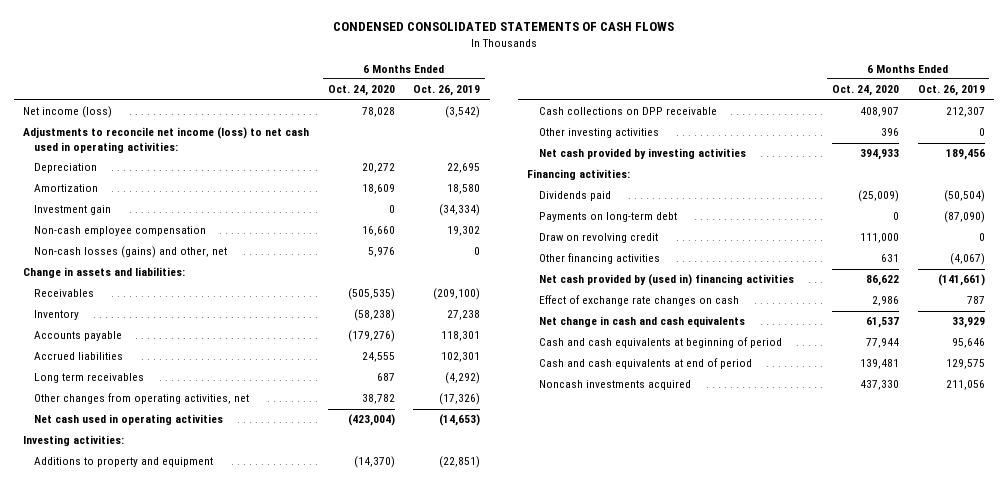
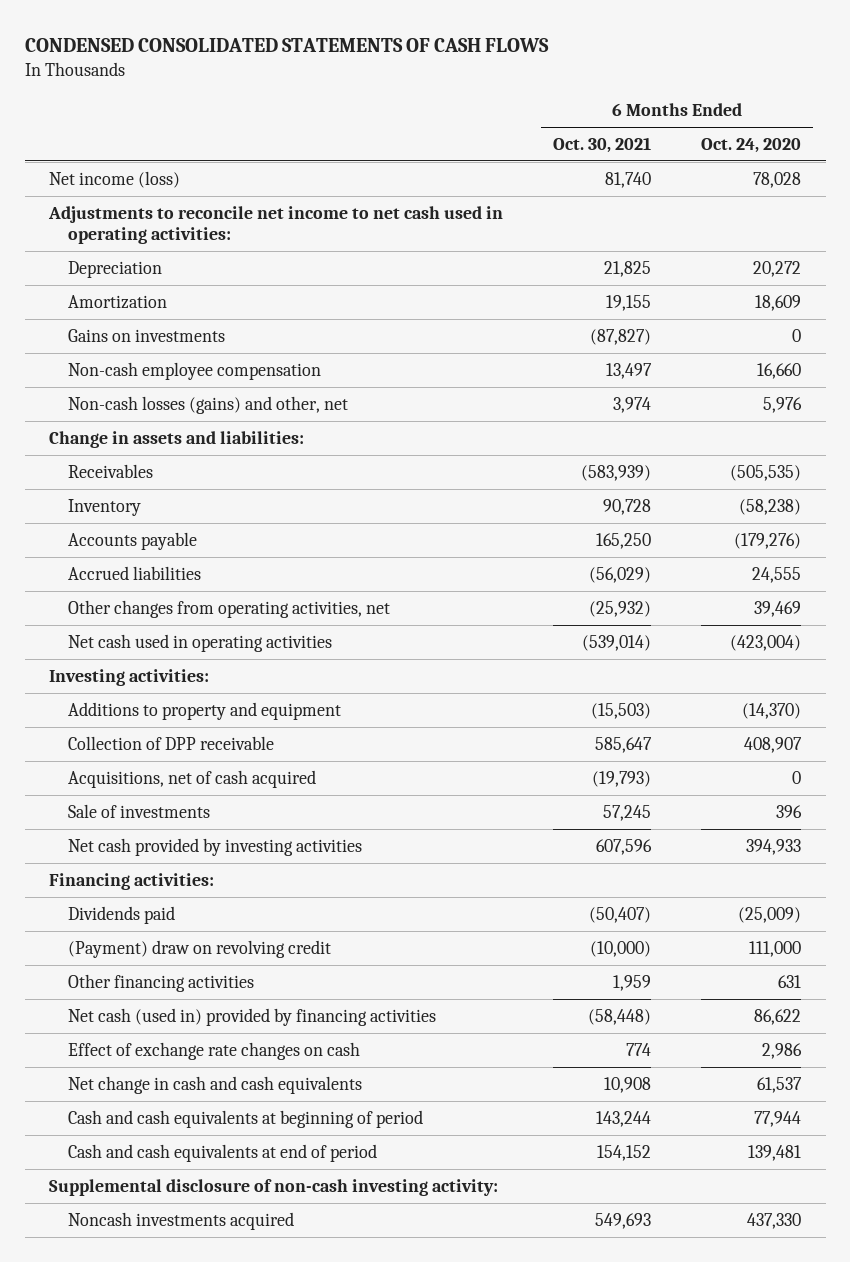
[413,85,481,97] Oct. 26, 2019 -> none
none -> [553,136,652,153] Oct. 30, 2021
[22,127,309,154] Adjustments to reconcile net income (loss) to net cash used in operating activities: -> [48,205,504,245] Adjustments to reconcile net income to net cash used in operating activities:
[34,205,112,216] Investment gain -> [68,328,226,342] Gains on investments
[34,373,145,384] Long term receivables -> none
[361,394,395,405] 38,782 -> [753,600,801,617] 39,469
[538,107,717,116] Cash collections on DPP receivable -> [68,735,275,750] Collection of DPP receivable
none -> [68,769,317,788] Acquisitions, net of cash acquired
[538,128,659,139] Other investing activities -> [68,803,211,818] Sale of investments
[538,212,677,223] Payments on long-term debt -> none
[538,233,658,244] Draw on revolving credit -> [68,939,332,958] (Payment) draw on revolving credit
[538,274,794,287] Net cash provided by (used in) financing activities -> [68,1007,437,1026] Net cash (used in) provided by financing activities
none -> [49,1178,499,1196] Supplemental disclosure of non-cash investing activity:

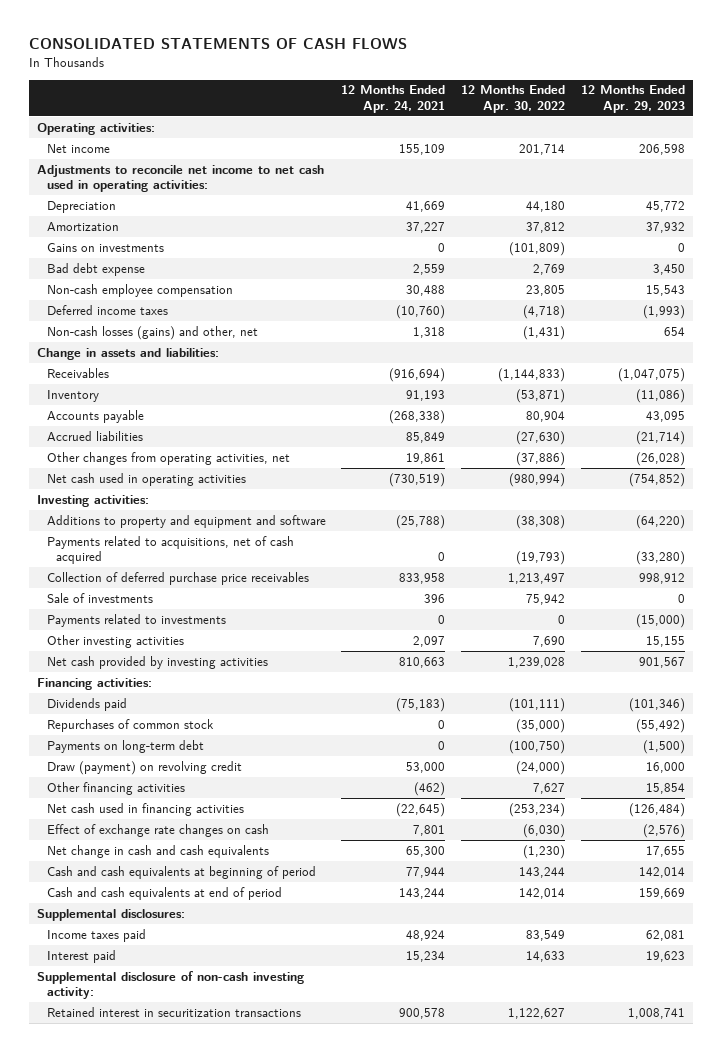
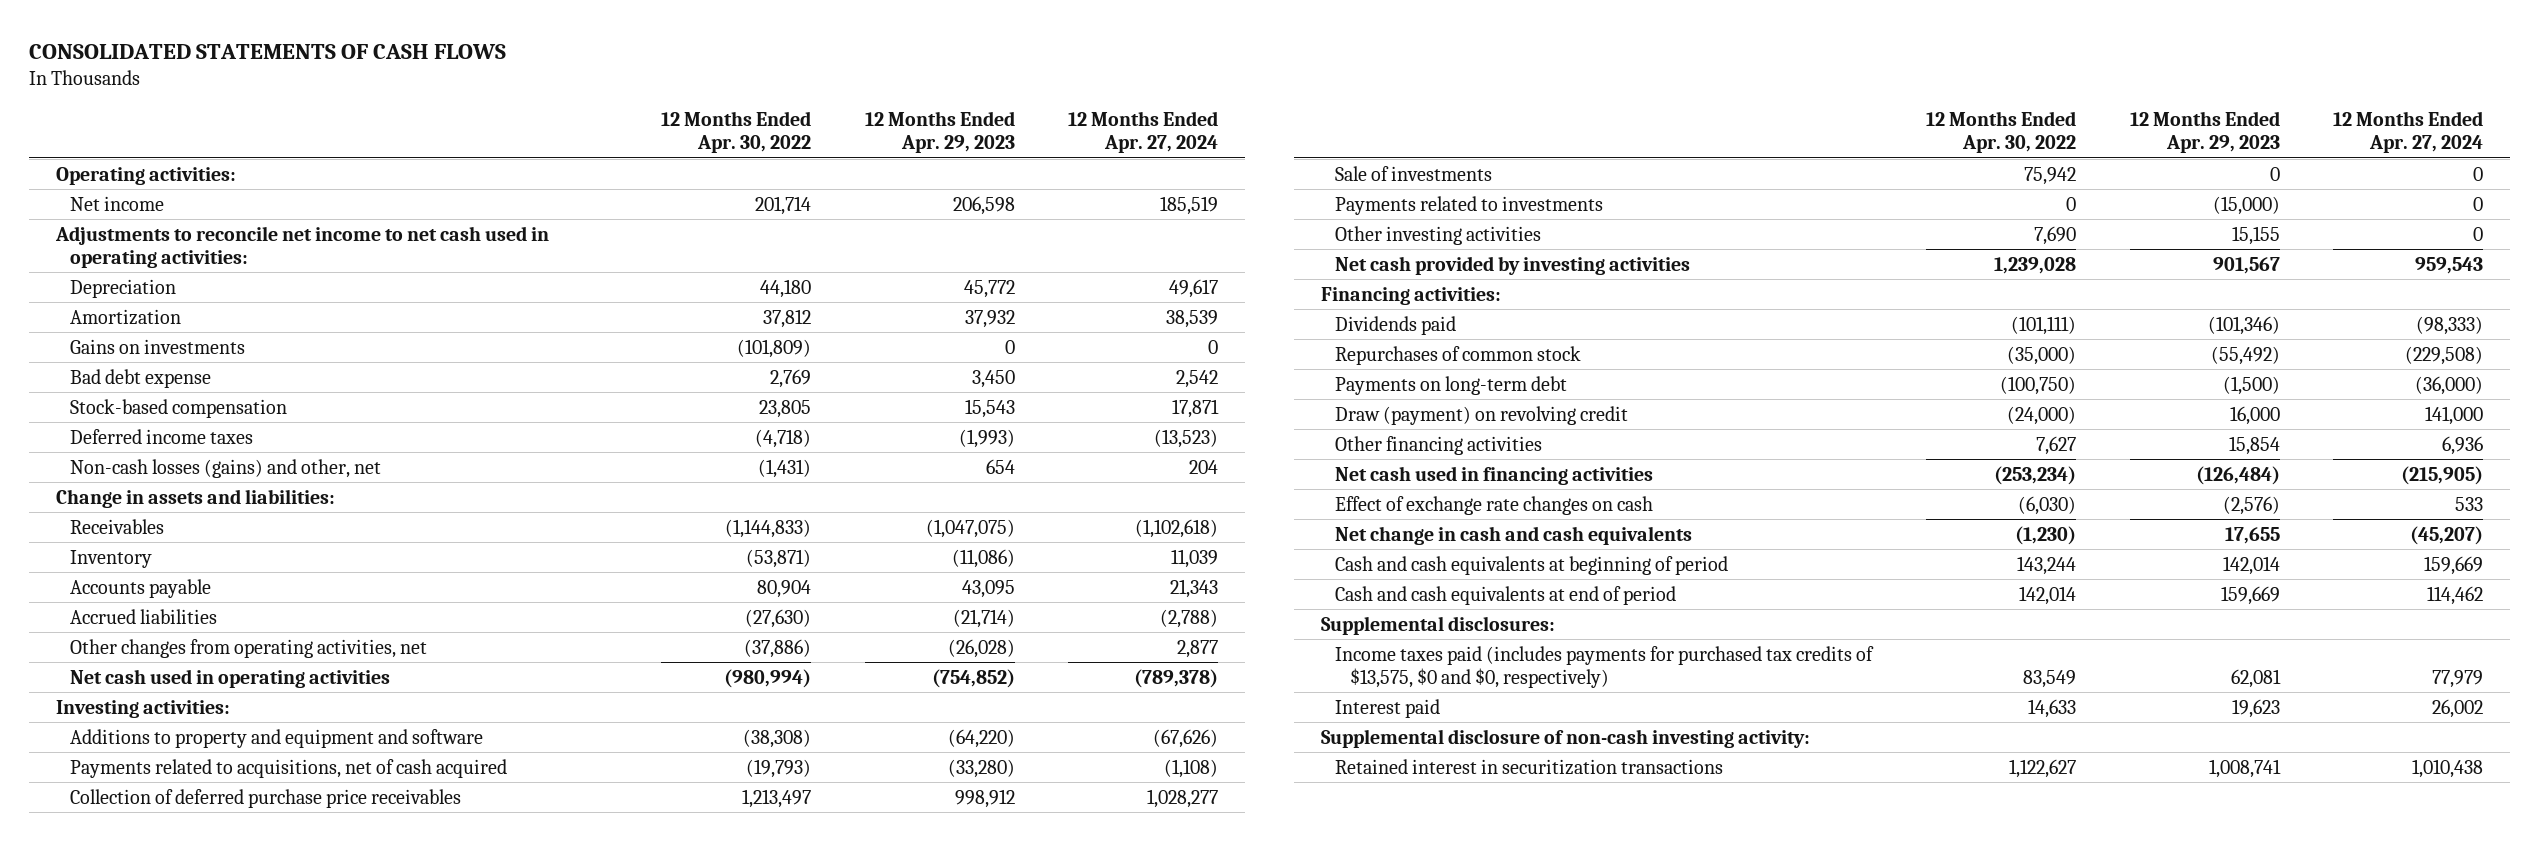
[341,85,446,114] 12 Months Ended Apr. 24, 2021 -> none
none -> [1068,111,1219,154] 12 Months Ended Apr. 27, 2024
[46,283,233,297] Non-cash employee compensation -> [70,398,288,418] Stock-based compensation
[46,928,146,942] Income taxes paid -> [1335,645,1875,688] Income taxes paid (includes payments for purchased tax credits of $13,575, $0 and $0, respectively)

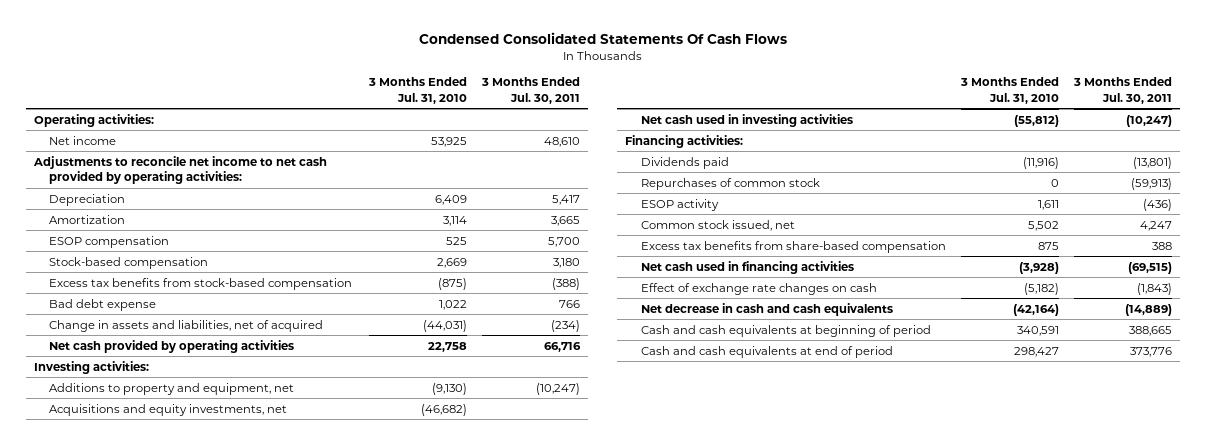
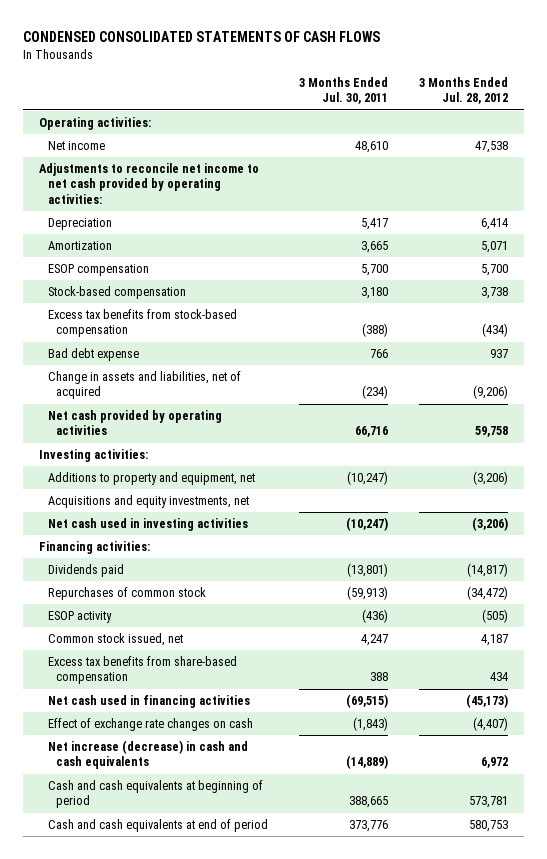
[418,32,787,45] Condensed Consolidated Statements Of Cash Flows -> [23,31,381,43] CONDENSED CONSOLIDATED STATEMENTS OF CASH FLOWS
[368,77,468,104] 3 Months Ended Jul. 31, 2010 -> none
none -> [418,76,508,105] 3 Months Ended Jul. 28, 2012
[640,302,893,316] Net decrease in cash and cash equivalents -> [47,739,248,770] Net increase (decrease) in cash and cash equivalents

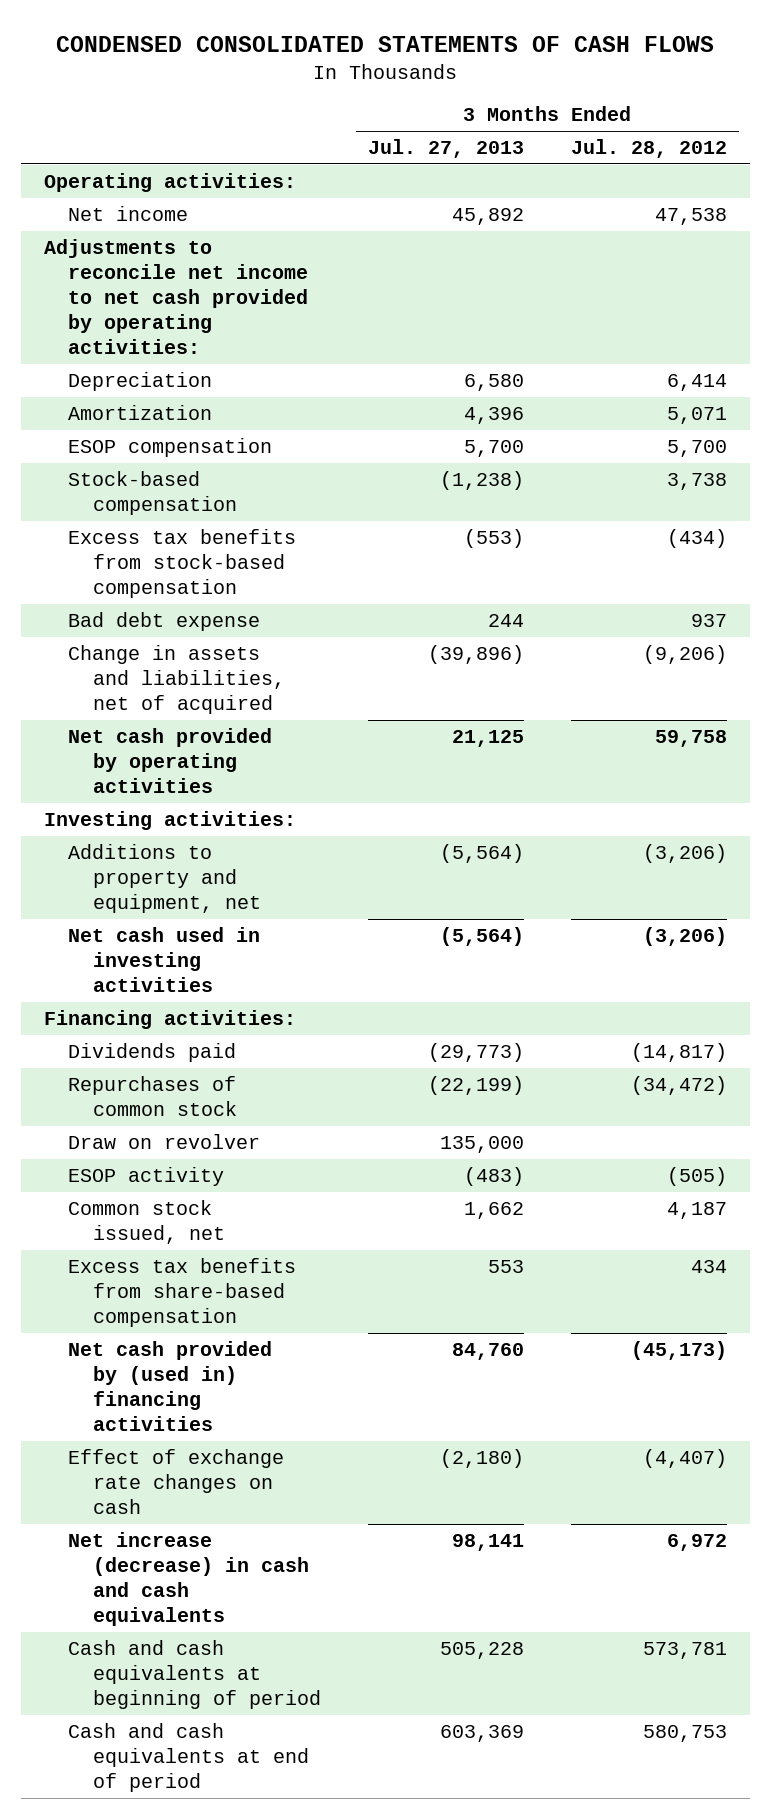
[298,76,388,105] 3 Months Ended Jul. 30, 2011 -> none
none -> [367,139,524,159] Jul. 27, 2013
[47,494,249,508] Acquisitions and equity investments, net -> none
none -> [68,1133,261,1149] Draw on revolver
[47,694,250,708] Net cash used in financing activities -> [68,1340,273,1432] Net cash provided by (used in) financing activities

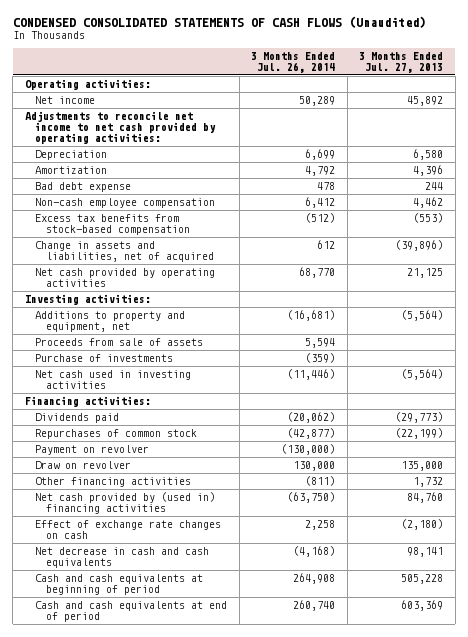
[56,35,715,52] CONDENSED CONSOLIDATED STATEMENTS OF CASH FLOWS -> [12,15,426,28] CONDENSED CONSOLIDATED STATEMENTS OF CASH FLOWS (Unaudited)
[570,139,727,159] Jul. 28, 2012 -> none
none -> [251,51,336,73] 3 Months Ended Jul. 26, 2014
[68,437,273,457] ESOP compensation -> none
[68,470,237,515] Stock-based compensation -> none
none -> [35,198,216,209] Non-cash employee compensation
[68,528,297,599] Excess tax benefits from stock-based compensation -> [35,214,191,236] Excess tax benefits from stock-based compensation
none -> [35,338,204,347] Proceeds from sale of assets
none -> [35,354,174,363] Purchase of investments
none -> [35,445,150,456] Payment on revolver
[68,1166,225,1186] ESOP activity -> none
[68,1199,225,1244] Common stock issued, net -> none
[68,1257,297,1328] Excess tax benefits from share-based compensation -> none
none -> [35,477,192,488] Other financing activities
[68,1531,309,1627] Net increase (decrease) in cash and cash equivalents -> [35,547,210,569] Net decrease in cash and cash equivalents

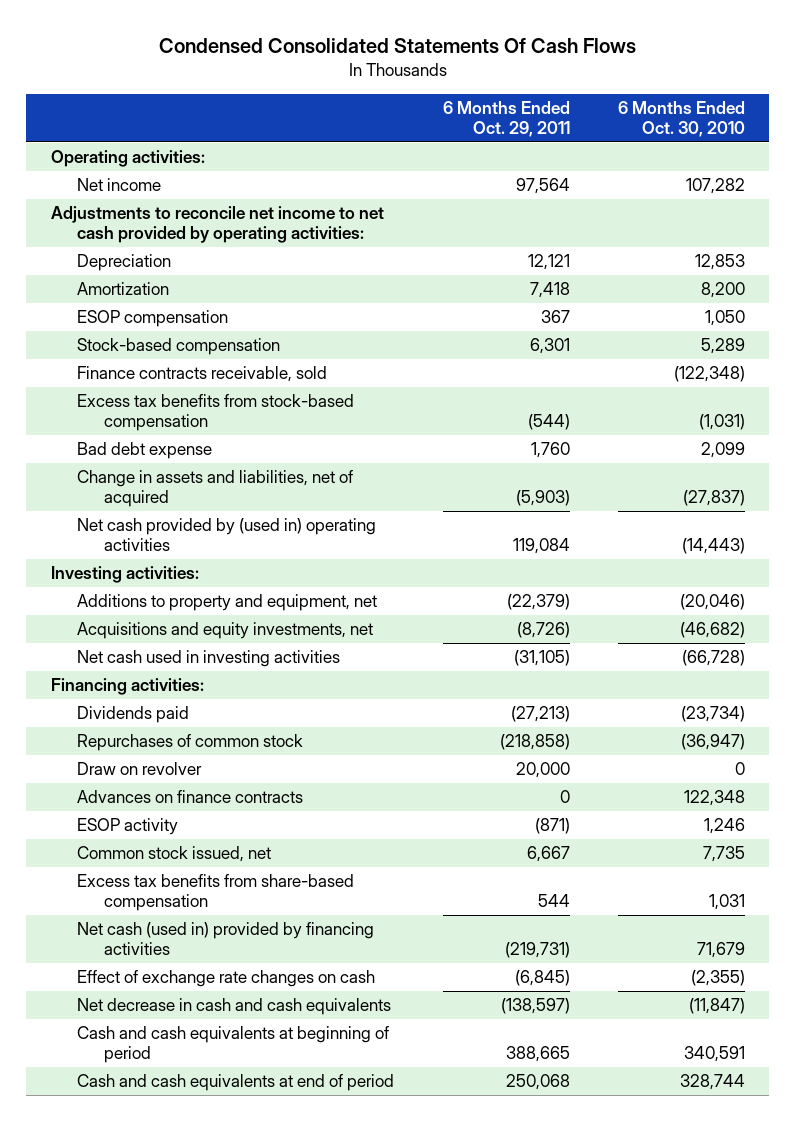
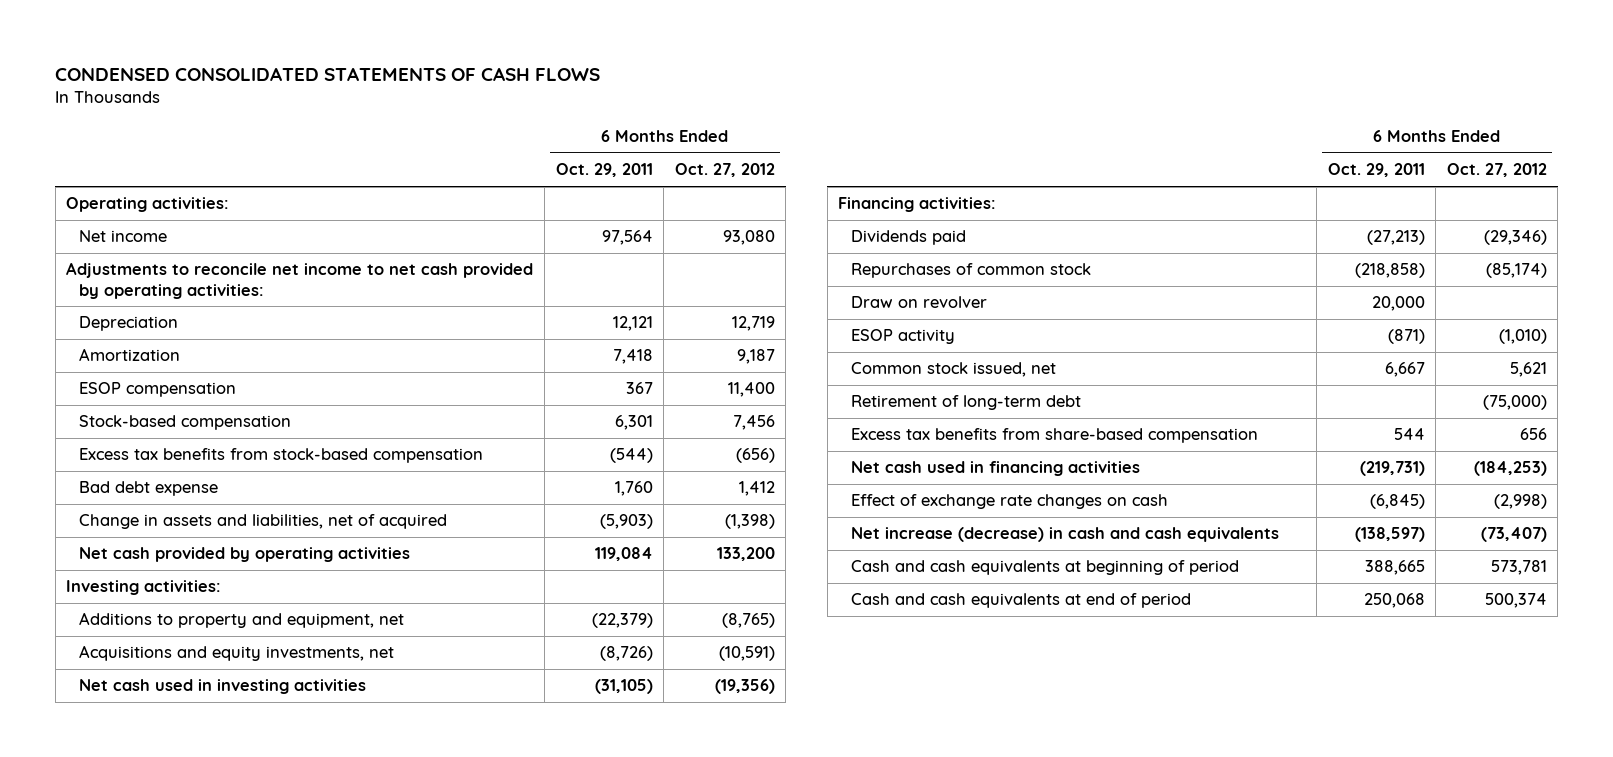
[158,38,636,54] Condensed Consolidated Statements Of Cash Flows -> [55,66,601,81] CONDENSED CONSOLIDATED STATEMENTS OF CASH FLOWS
[618,100,746,137] 6 Months Ended Oct. 30, 2010 -> none
none -> [674,163,775,178] Oct. 27, 2012
[77,366,328,383] Finance contracts receivable, sold -> none
[77,518,377,552] Net cash provided by (used in) operating activities -> [79,547,411,563] Net cash provided by operating activities
[77,790,304,804] Advances on finance contracts -> none
none -> [851,395,1082,411] Retirement of long-term debt
[77,922,375,956] Net cash (used in) provided by financing activities -> [851,461,1141,477] Net cash used in financing activities
[77,998,392,1016] Net decrease in cash and cash equivalents -> [851,527,1280,543] Net increase (decrease) in cash and cash equivalents

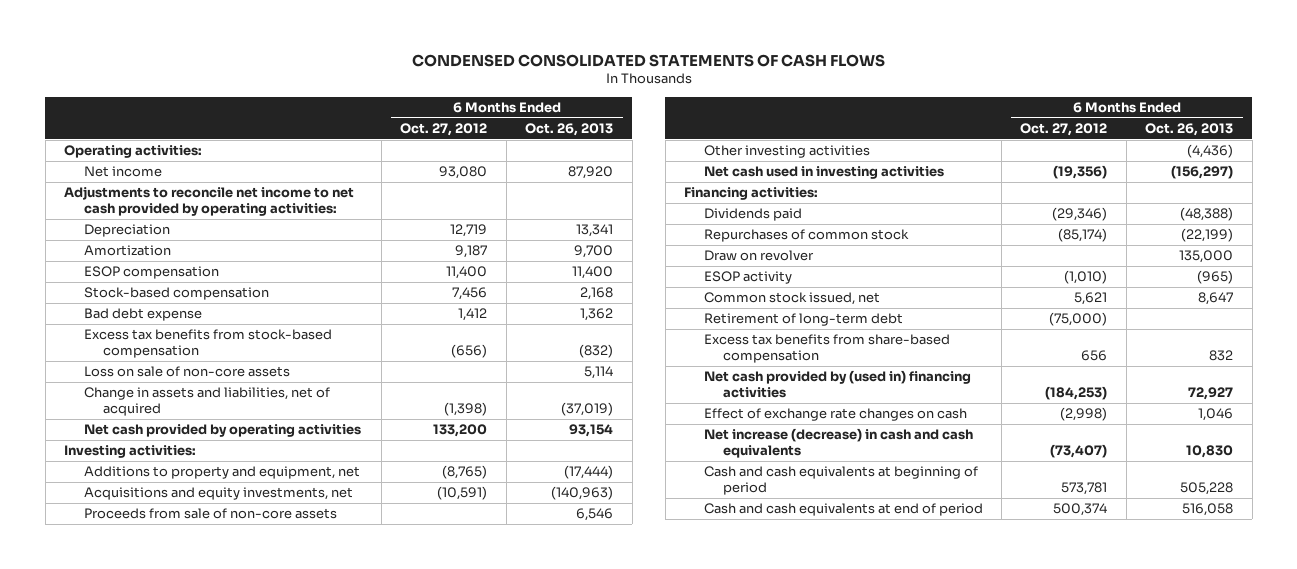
[555,163,653,178] Oct. 29, 2011 -> none
none -> [525,123,614,137] Oct. 26, 2013
[79,448,484,464] Excess tax benefits from stock-based compensation -> [83,329,332,359] Excess tax benefits from stock-based compensation
none -> [83,366,290,378] Loss on sale of non-core assets
none -> [83,508,337,520] Proceeds from sale of non-core assets
none -> [703,145,870,159] Other investing activities
[851,461,1141,477] Net cash used in financing activities -> [703,370,971,399] Net cash provided by (used in) financing activities

